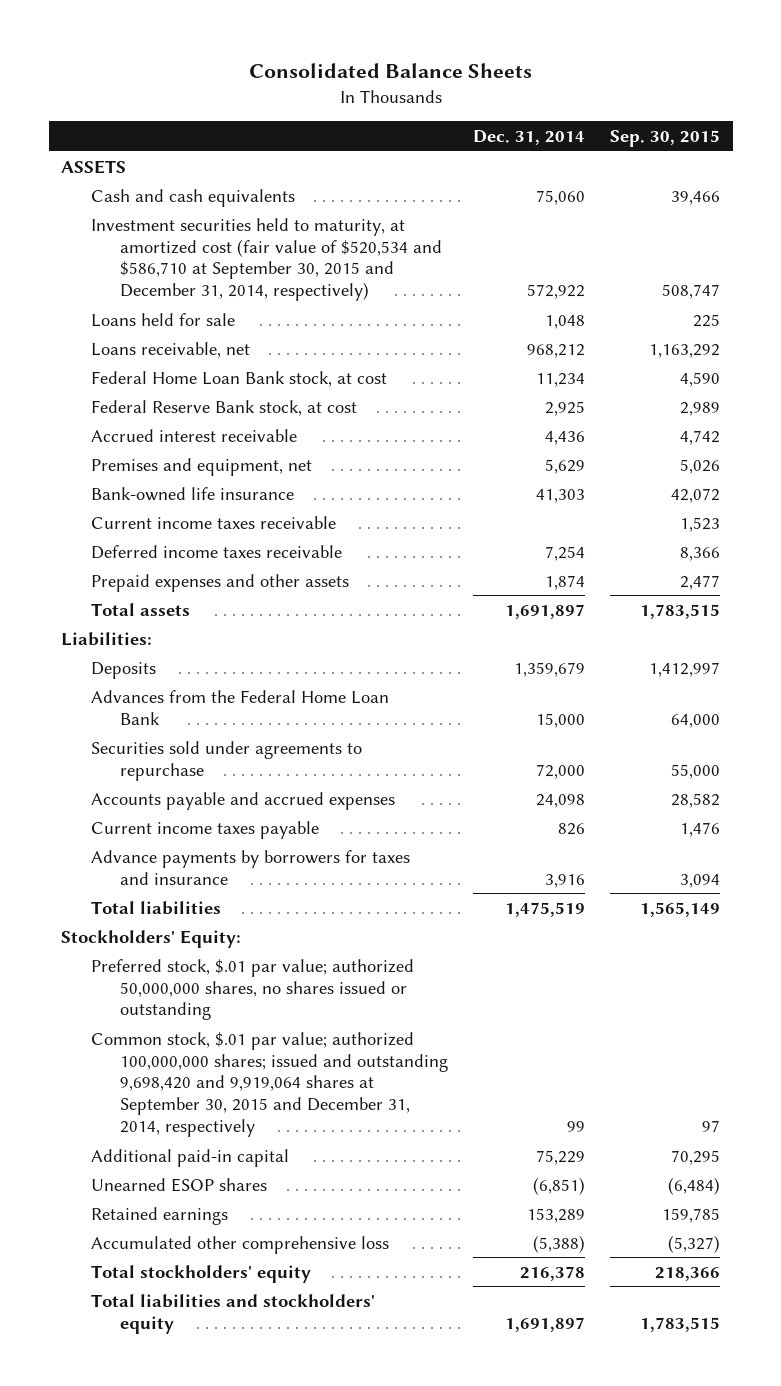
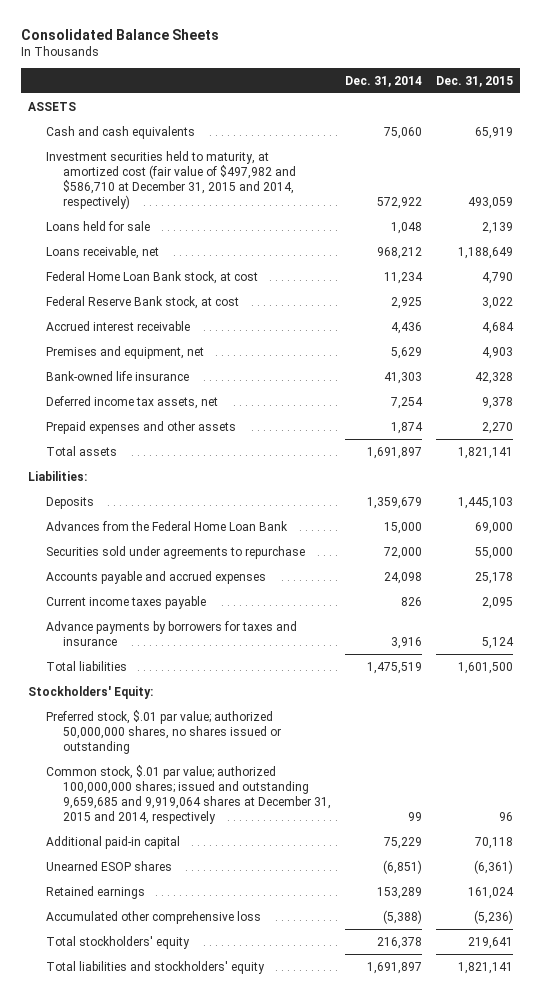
[610,130,721,148] Sep. 30, 2015 -> none
none -> [435,75,513,87] Dec. 31, 2015
[90,217,443,302] Investment securities held to maturity, at amortized cost (fair value of $520,534 and $586,710 at September 30, 2015 and December 31, 2014, respectively) -> [45,150,297,210] Investment securities held to maturity, at amortized cost (fair value of $497,982 and $586,710 at December 31, 2015 and 2014, respectively)
[90,515,336,529] Current income taxes receivable -> none
[90,544,342,559] Deferred income taxes receivable -> [45,395,218,409] Deferred income tax assets, net
[90,1031,449,1138] Common stock, $.01 par value; authorized 100,000,000 shares; issued and outstanding 9,698,420 and 9,919,064 shares at September 30, 2015 and December 31, 2014, respectively -> [45,764,332,825] Common stock, $.01 par value; authorized 100,000,000 shares; issued and outstanding 9,659,685 and 9,919,064 shares at December 31, 2015 and 2014, respectively

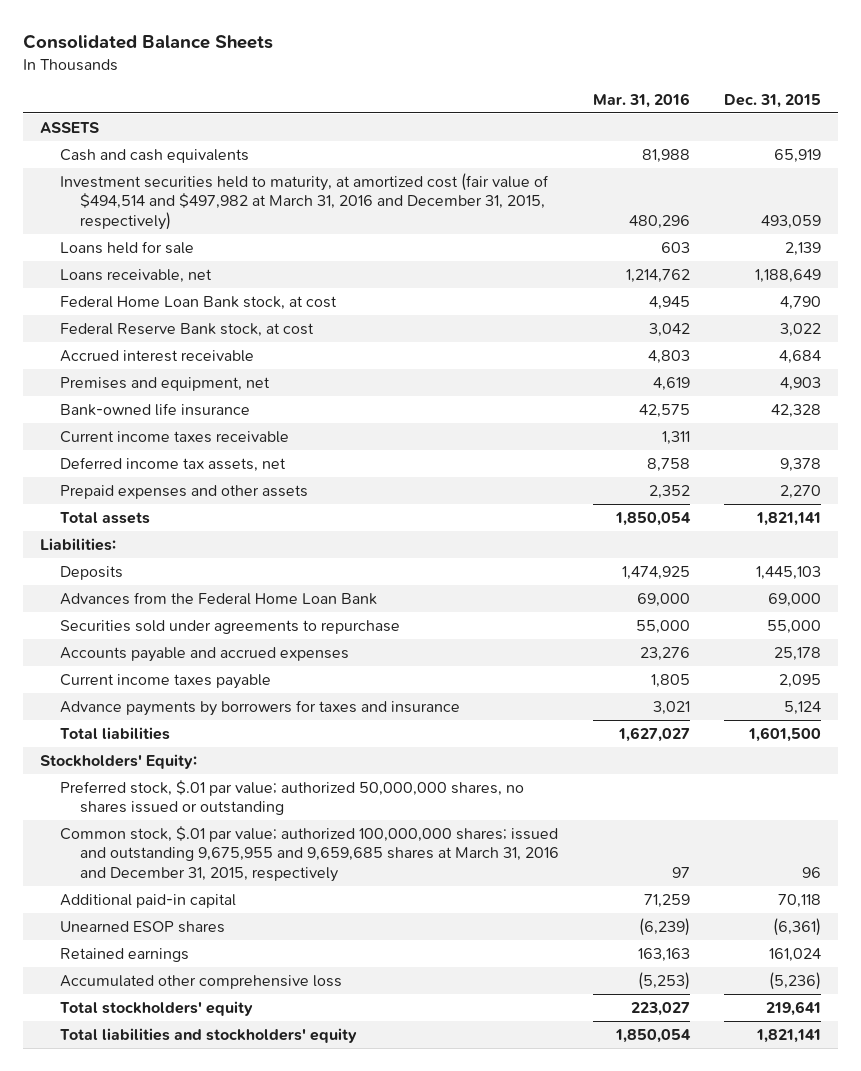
[345,75,423,87] Dec. 31, 2014 -> none
none -> [593,92,691,108] Mar. 31, 2016
[45,150,297,210] Investment securities held to maturity, at amortized cost (fair value of $497,982 and $586,710 at December 31, 2015 and 2014, respectively) -> [60,172,550,230] Investment securities held to maturity, at amortized cost (fair value of $494,514 and $497,982 at March 31, 2016 and December 31, 2015, respectively)
none -> [60,430,290,443] Current income taxes receivable
[45,764,332,825] Common stock, $.01 par value; authorized 100,000,000 shares; issued and outstanding 9,659,685 and 9,919,064 shares at December 31, 2015 and 2014, respectively -> [60,825,560,882] Common stock, $.01 par value; authorized 100,000,000 shares; issued and outstanding 9,675,955 and 9,659,685 shares at March 31, 2016 and December 31, 2015, respectively

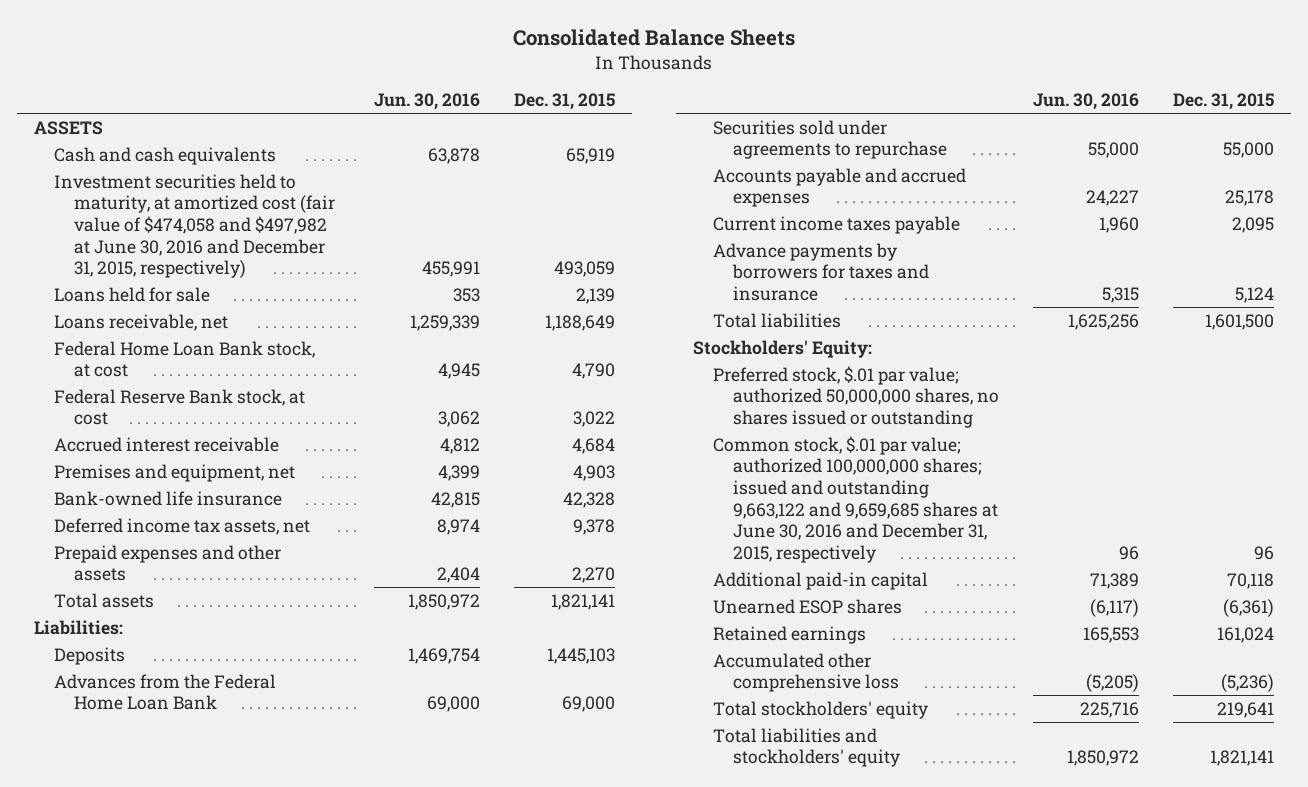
[593,92,691,108] Mar. 31, 2016 -> none
none -> [373,93,480,111] Jun. 30, 2016
[60,172,550,230] Investment securities held to maturity, at amortized cost (fair value of $494,514 and $497,982 at March 31, 2016 and December 31, 2015, respectively) -> [53,173,335,279] Investment securities held to maturity, at amortized cost (fair value of $474,058 and $497,982 at June 30, 2016 and December 31, 2015, respectively)
[60,430,290,443] Current income taxes receivable -> none
[60,825,560,882] Common stock, $.01 par value; authorized 100,000,000 shares; issued and outstanding 9,675,955 and 9,659,685 shares at March 31, 2016 and December 31, 2015, respectively -> [713,435,998,564] Common stock, $.01 par value; authorized 100,000,000 shares; issued and outstanding 9,663,122 and 9,659,685 shares at June 30, 2016 and December 31, 2015, respectively

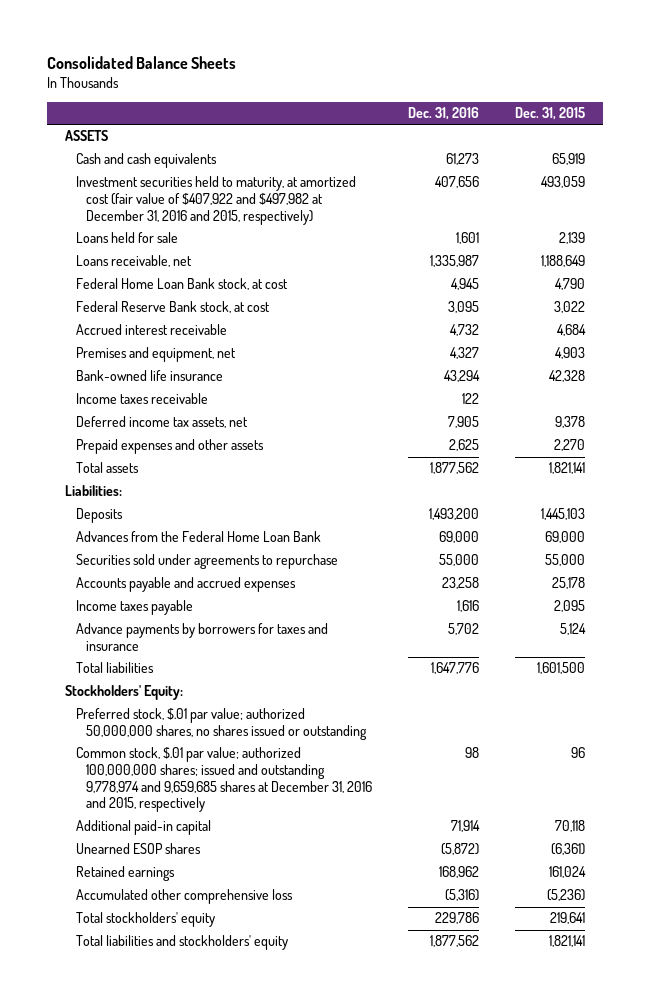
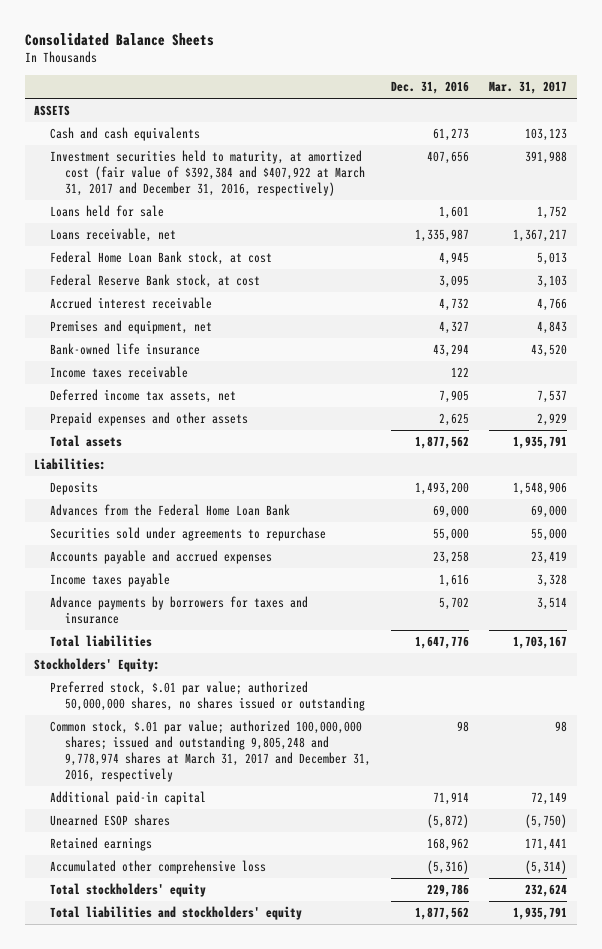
[515,106,586,120] Dec. 31, 2015 -> none
none -> [489,81,568,95] Mar. 31, 2017
[75,176,356,225] Investment securities held to maturity, at amortized cost (fair value of $407,922 and $497,982 at December 31, 2016 and 2015, respectively) -> [49,150,366,197] Investment securities held to maturity, at amortized cost (fair value of $392,384 and $407,922 at March 31, 2017 and December 31, 2016, respectively)
[75,747,373,813] Common stock, $.01 par value; authorized 100,000,000 shares; issued and outstanding 9,778,974 and 9,659,685 shares at December 31, 2016 and 2015, respectively -> [49,720,372,783] Common stock, $.01 par value; authorized 100,000,000 shares; issued and outstanding 9,805,248 and 9,778,974 shares at March 31, 2017 and December 31, 2016, respectively

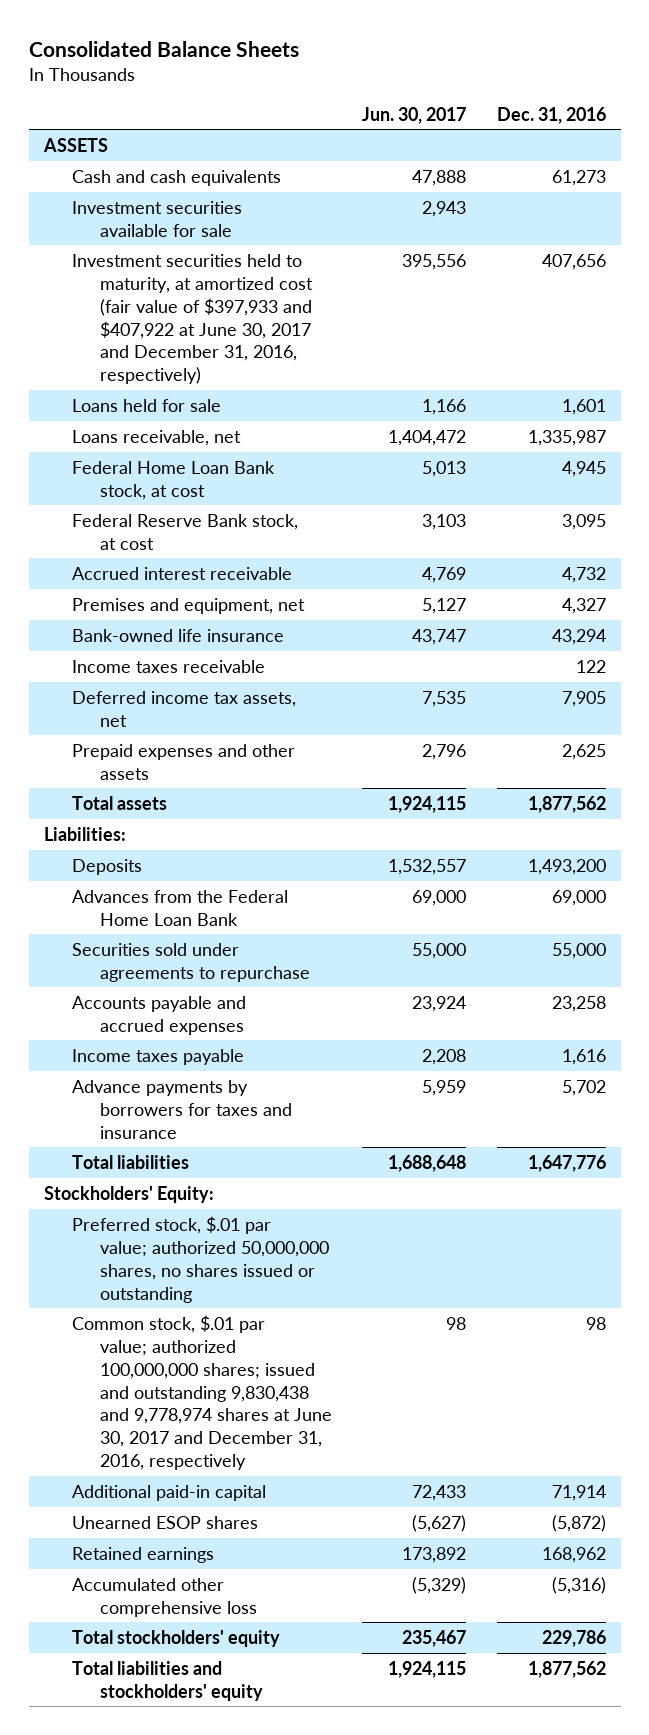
[489,81,568,95] Mar. 31, 2017 -> none
none -> [362,106,467,124] Jun. 30, 2017
none -> [71,200,242,237] Investment securities available for sale
[49,150,366,197] Investment securities held to maturity, at amortized cost (fair value of $392,384 and $407,922 at March 31, 2017 and December 31, 2016, respectively) -> [71,253,313,385] Investment securities held to maturity, at amortized cost (fair value of $397,933 and $407,922 at June 30, 2017 and December 31, 2016, respectively)
[49,720,372,783] Common stock, $.01 par value; authorized 100,000,000 shares; issued and outstanding 9,805,248 and 9,778,974 shares at March 31, 2017 and December 31, 2016, respectively -> [71,1314,332,1471] Common stock, $.01 par value; authorized 100,000,000 shares; issued and outstanding 9,830,438 and 9,778,974 shares at June 30, 2017 and December 31, 2016, respectively

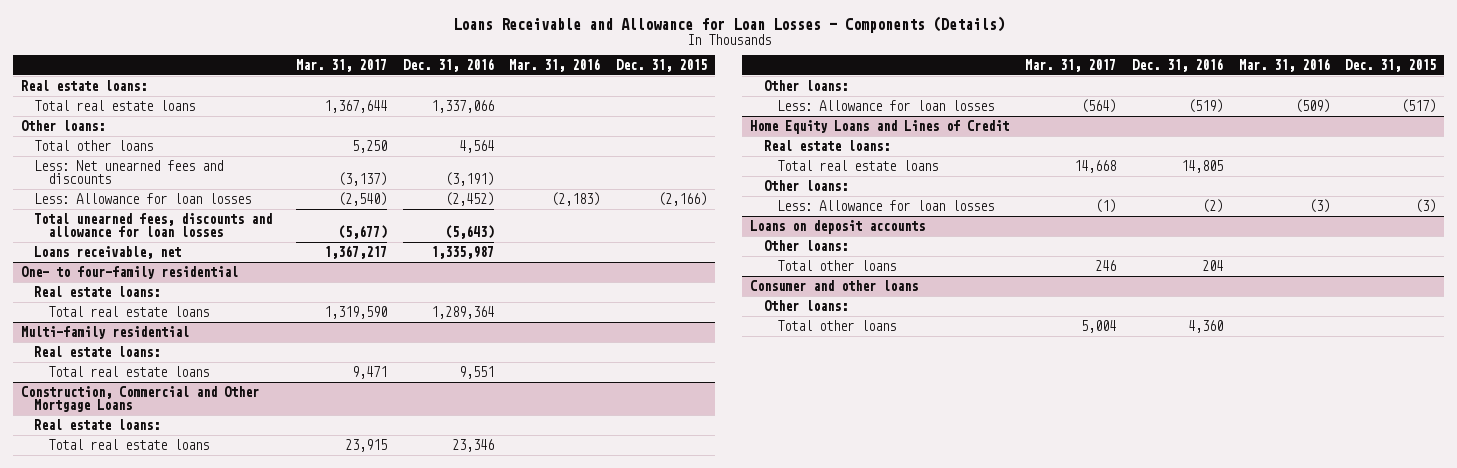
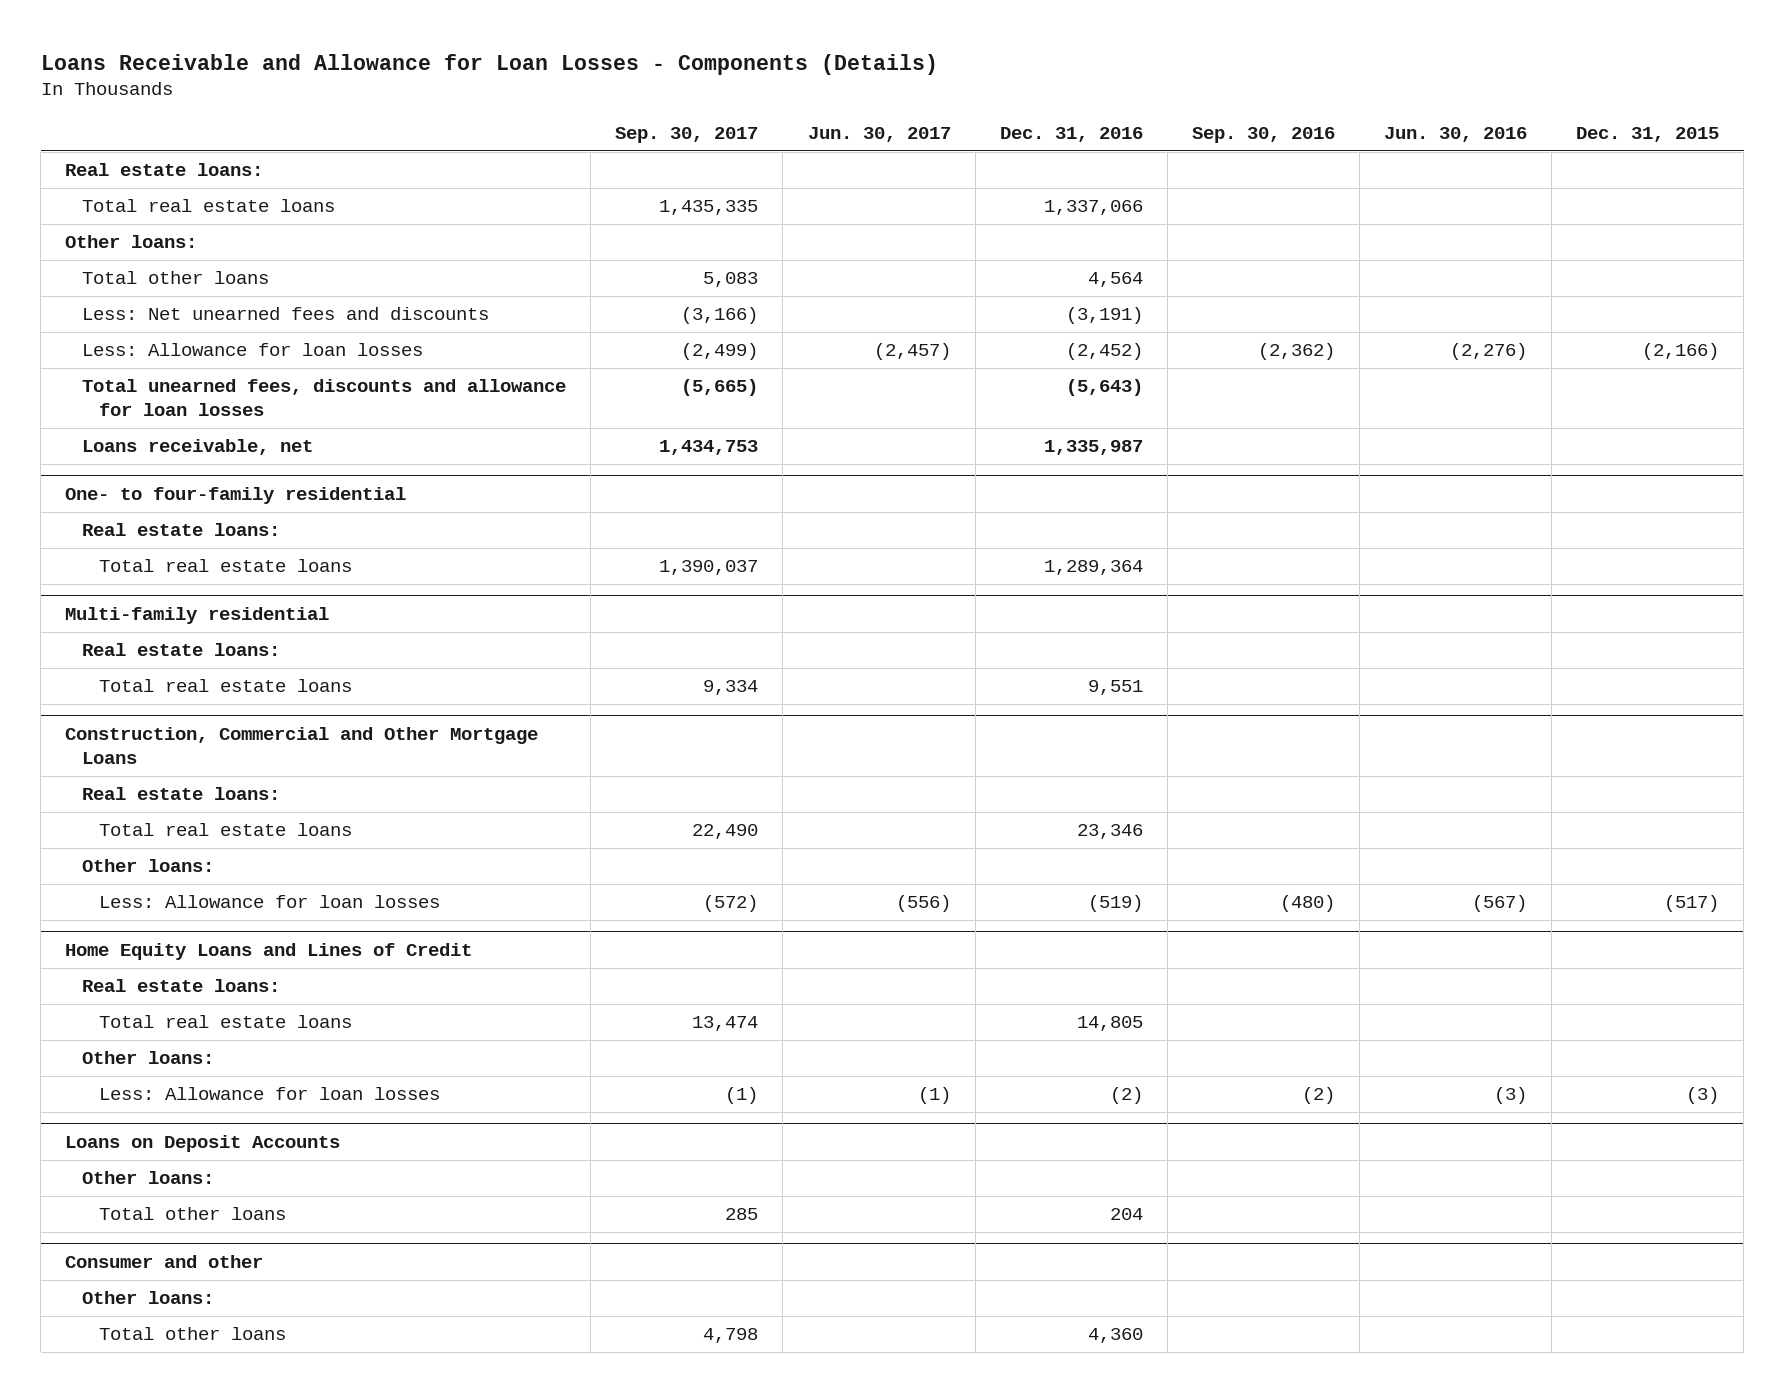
[295,59,387,73] Mar. 31, 2017 -> none
[509,58,601,73] Mar. 31, 2016 -> none
none -> [615,126,759,143] Sep. 30, 2017
none -> [807,126,951,142] Jun. 30, 2017
none -> [1191,126,1335,143] Sep. 30, 2016
none -> [1383,126,1527,142] Jun. 30, 2016
[750,219,926,234] Loans on deposit accounts -> [65,1135,341,1153] Loans on Deposit Accounts
[750,279,919,291] Consumer and other loans -> [65,1255,264,1269] Consumer and other

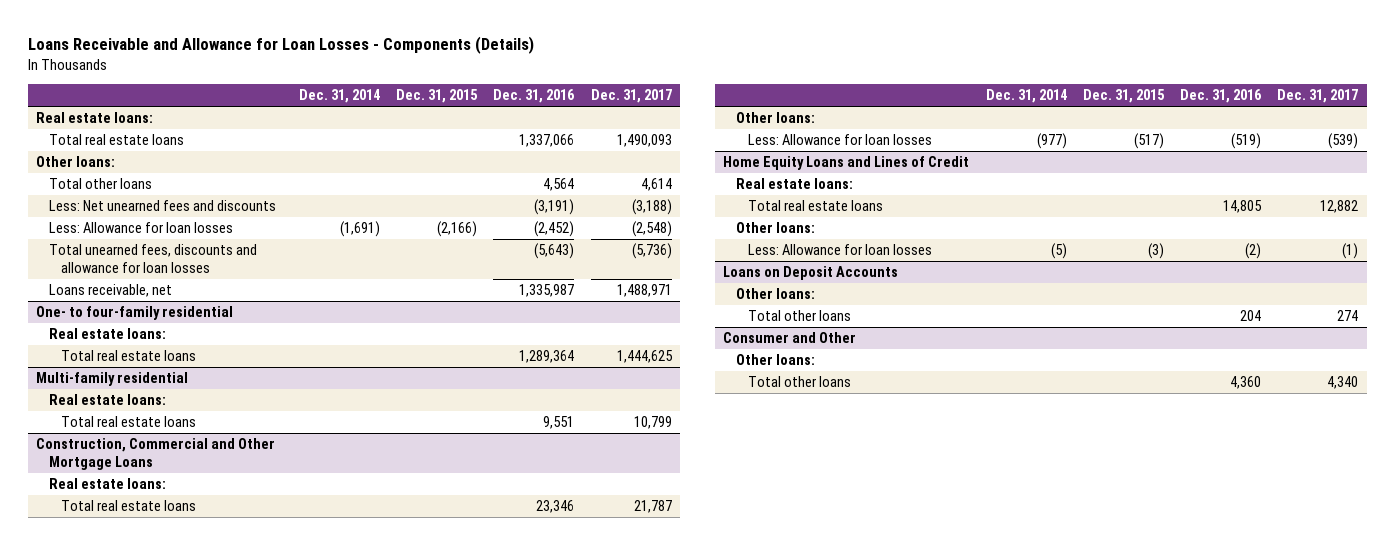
[615,126,759,143] Sep. 30, 2017 -> none
[807,126,951,142] Jun. 30, 2017 -> none
[1191,126,1335,143] Sep. 30, 2016 -> none
[1383,126,1527,142] Jun. 30, 2016 -> none
none -> [298,89,380,104] Dec. 31, 2014
none -> [590,89,672,104] Dec. 31, 2017
[65,1255,264,1269] Consumer and other -> [723,332,857,344] Consumer and Other

